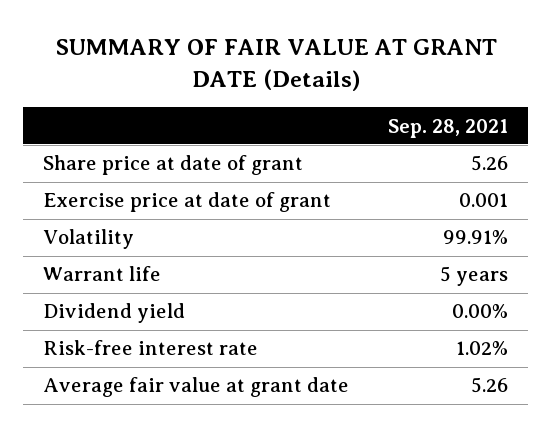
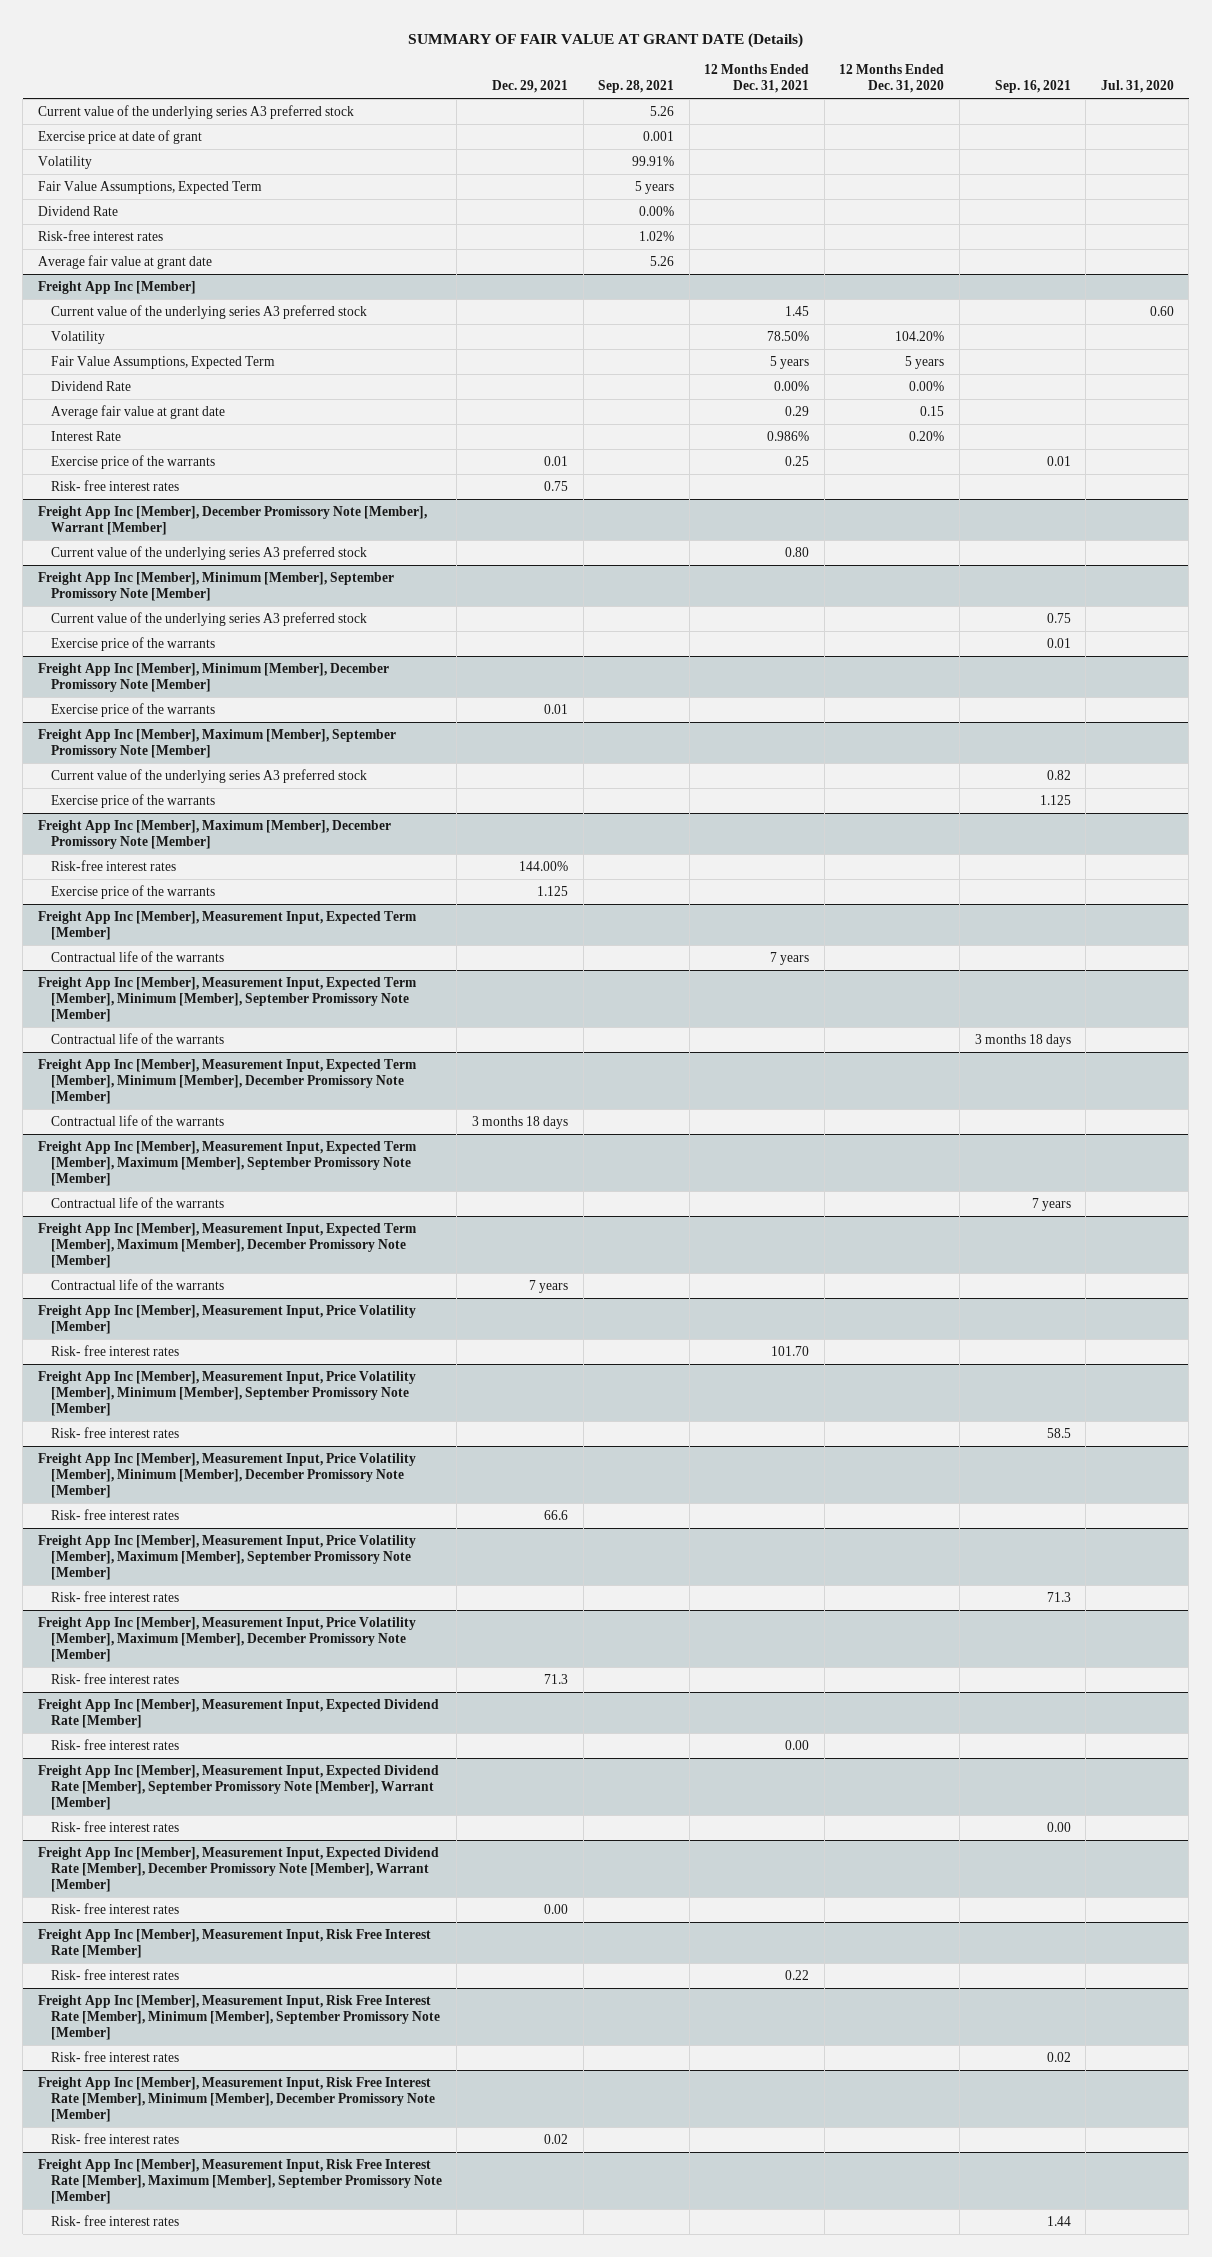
none -> [491,80,568,94] Dec. 29, 2021
none -> [704,63,810,94] 12 Months Ended Dec. 31, 2021
none -> [839,63,945,94] 12 Months Ended Dec. 31, 2020
none -> [994,80,1071,94] Sep. 16, 2021
none -> [1100,80,1174,94] Jul. 31, 2020
[43,155,304,176] Share price at date of grant -> [37,104,354,119] Current value of the underlying series A3 preferred stock
[43,266,162,282] Warrant life -> [37,180,262,194] Fair Value Assumptions, Expected Term
[43,303,186,324] Dividend yield -> [37,205,118,216] Dividend Rate
[43,340,259,356] Risk-free interest rate -> [37,229,163,241] Risk-free interest rates
none -> [37,280,196,294] Freight App Inc [Member]
none -> [50,304,367,319] Current value of the underlying series A3 preferred stock
none -> [50,330,105,344] Volatility
none -> [50,355,275,369] Fair Value Assumptions, Expected Term
none -> [50,380,131,391] Dividend Rate
none -> [50,404,225,419] Average fair value at grant date
none -> [50,430,121,441] Interest Rate
none -> [50,454,215,469] Exercise price of the warrants
none -> [50,479,179,491] Risk- free interest rates
none -> [37,505,427,536] Freight App Inc [Member], December Promissory Note [Member], Warrant [Member]
none -> [50,545,367,560] Current value of the underlying series A3 preferred stock
none -> [37,571,394,602] Freight App Inc [Member], Minimum [Member], September Promissory Note [Member]
none -> [50,611,367,626] Current value of the underlying series A3 preferred stock
none -> [50,636,215,651] Exercise price of the warrants
none -> [37,662,389,693] Freight App Inc [Member], Minimum [Member], December Promissory Note [Member]
none -> [50,702,215,717] Exercise price of the warrants
none -> [37,728,396,759] Freight App Inc [Member], Maximum [Member], September Promissory Note [Member]
none -> [50,768,367,783] Current value of the underlying series A3 preferred stock
none -> [50,793,215,808] Exercise price of the warrants
none -> [37,819,391,850] Freight App Inc [Member], Maximum [Member], December Promissory Note [Member]
none -> [50,859,176,871] Risk-free interest rates
none -> [50,884,215,899] Exercise price of the warrants
none -> [37,910,417,941] Freight App Inc [Member], Measurement Input, Expected Term [Member]
none -> [50,950,224,962] Contractual life of the warrants
none -> [37,976,417,1023] Freight App Inc [Member], Measurement Input, Expected Term [Member], Minimum [Member], September Promissory Note [Member]
none -> [50,1032,224,1044] Contractual life of the warrants
none -> [37,1058,417,1105] Freight App Inc [Member], Measurement Input, Expected Term [Member], Minimum [Member], December Promissory Note [Member]
none -> [50,1114,224,1126] Contractual life of the warrants
none -> [37,1140,417,1187] Freight App Inc [Member], Measurement Input, Expected Term [Member], Maximum [Member], September Promissory Note [Member]
none -> [50,1196,224,1208] Contractual life of the warrants
none -> [37,1222,417,1269] Freight App Inc [Member], Measurement Input, Expected Term [Member], Maximum [Member], December Promissory Note [Member]
none -> [50,1278,224,1290] Contractual life of the warrants
none -> [37,1304,416,1335] Freight App Inc [Member], Measurement Input, Price Volatility [Member]
none -> [50,1344,179,1356] Risk- free interest rates
none -> [37,1370,416,1417] Freight App Inc [Member], Measurement Input, Price Volatility [Member], Minimum [Member], September Promissory Note [Member]
none -> [50,1426,179,1438] Risk- free interest rates
none -> [37,1452,416,1499] Freight App Inc [Member], Measurement Input, Price Volatility [Member], Minimum [Member], December Promissory Note [Member]
none -> [50,1508,179,1520] Risk- free interest rates
none -> [37,1534,416,1581] Freight App Inc [Member], Measurement Input, Price Volatility [Member], Maximum [Member], September Promissory Note [Member]
none -> [50,1590,179,1602] Risk- free interest rates
none -> [37,1616,416,1663] Freight App Inc [Member], Measurement Input, Price Volatility [Member], Maximum [Member], December Promissory Note [Member]
none -> [50,1672,179,1684] Risk- free interest rates
none -> [37,1698,439,1729] Freight App Inc [Member], Measurement Input, Expected Dividend Rate [Member]
none -> [50,1738,179,1750] Risk- free interest rates
none -> [37,1764,439,1811] Freight App Inc [Member], Measurement Input, Expected Dividend Rate [Member], September Promissory Note [Member], Warrant [Member]
none -> [50,1820,179,1832] Risk- free interest rates
none -> [37,1846,439,1893] Freight App Inc [Member], Measurement Input, Expected Dividend Rate [Member], December Promissory Note [Member], Warrant [Member]
none -> [50,1902,179,1914] Risk- free interest rates
none -> [37,1928,431,1959] Freight App Inc [Member], Measurement Input, Risk Free Interest Rate [Member]
none -> [50,1968,179,1980] Risk- free interest rates
none -> [37,1994,440,2041] Freight App Inc [Member], Measurement Input, Risk Free Interest Rate [Member], Minimum [Member], September Promissory Note [Member]
none -> [50,2050,179,2062] Risk- free interest rates
none -> [37,2076,435,2123] Freight App Inc [Member], Measurement Input, Risk Free Interest Rate [Member], Minimum [Member], December Promissory Note [Member]
none -> [50,2132,179,2144] Risk- free interest rates
none -> [37,2158,442,2205] Freight App Inc [Member], Measurement Input, Risk Free Interest Rate [Member], Maximum [Member], September Promissory Note [Member]
none -> [50,2214,179,2226] Risk- free interest rates

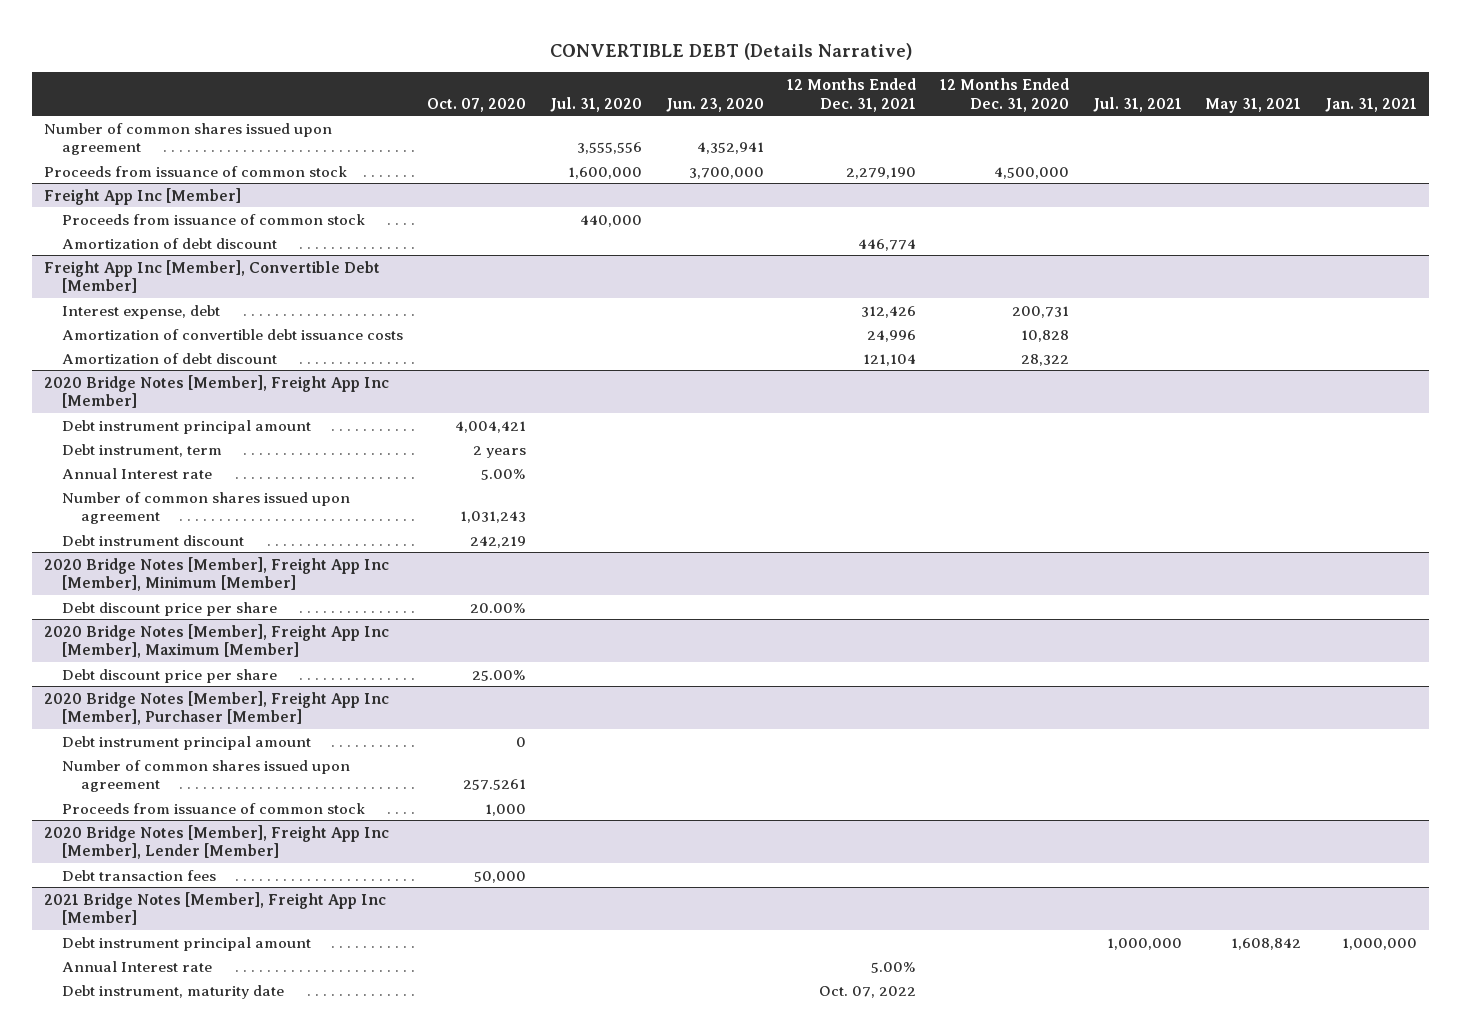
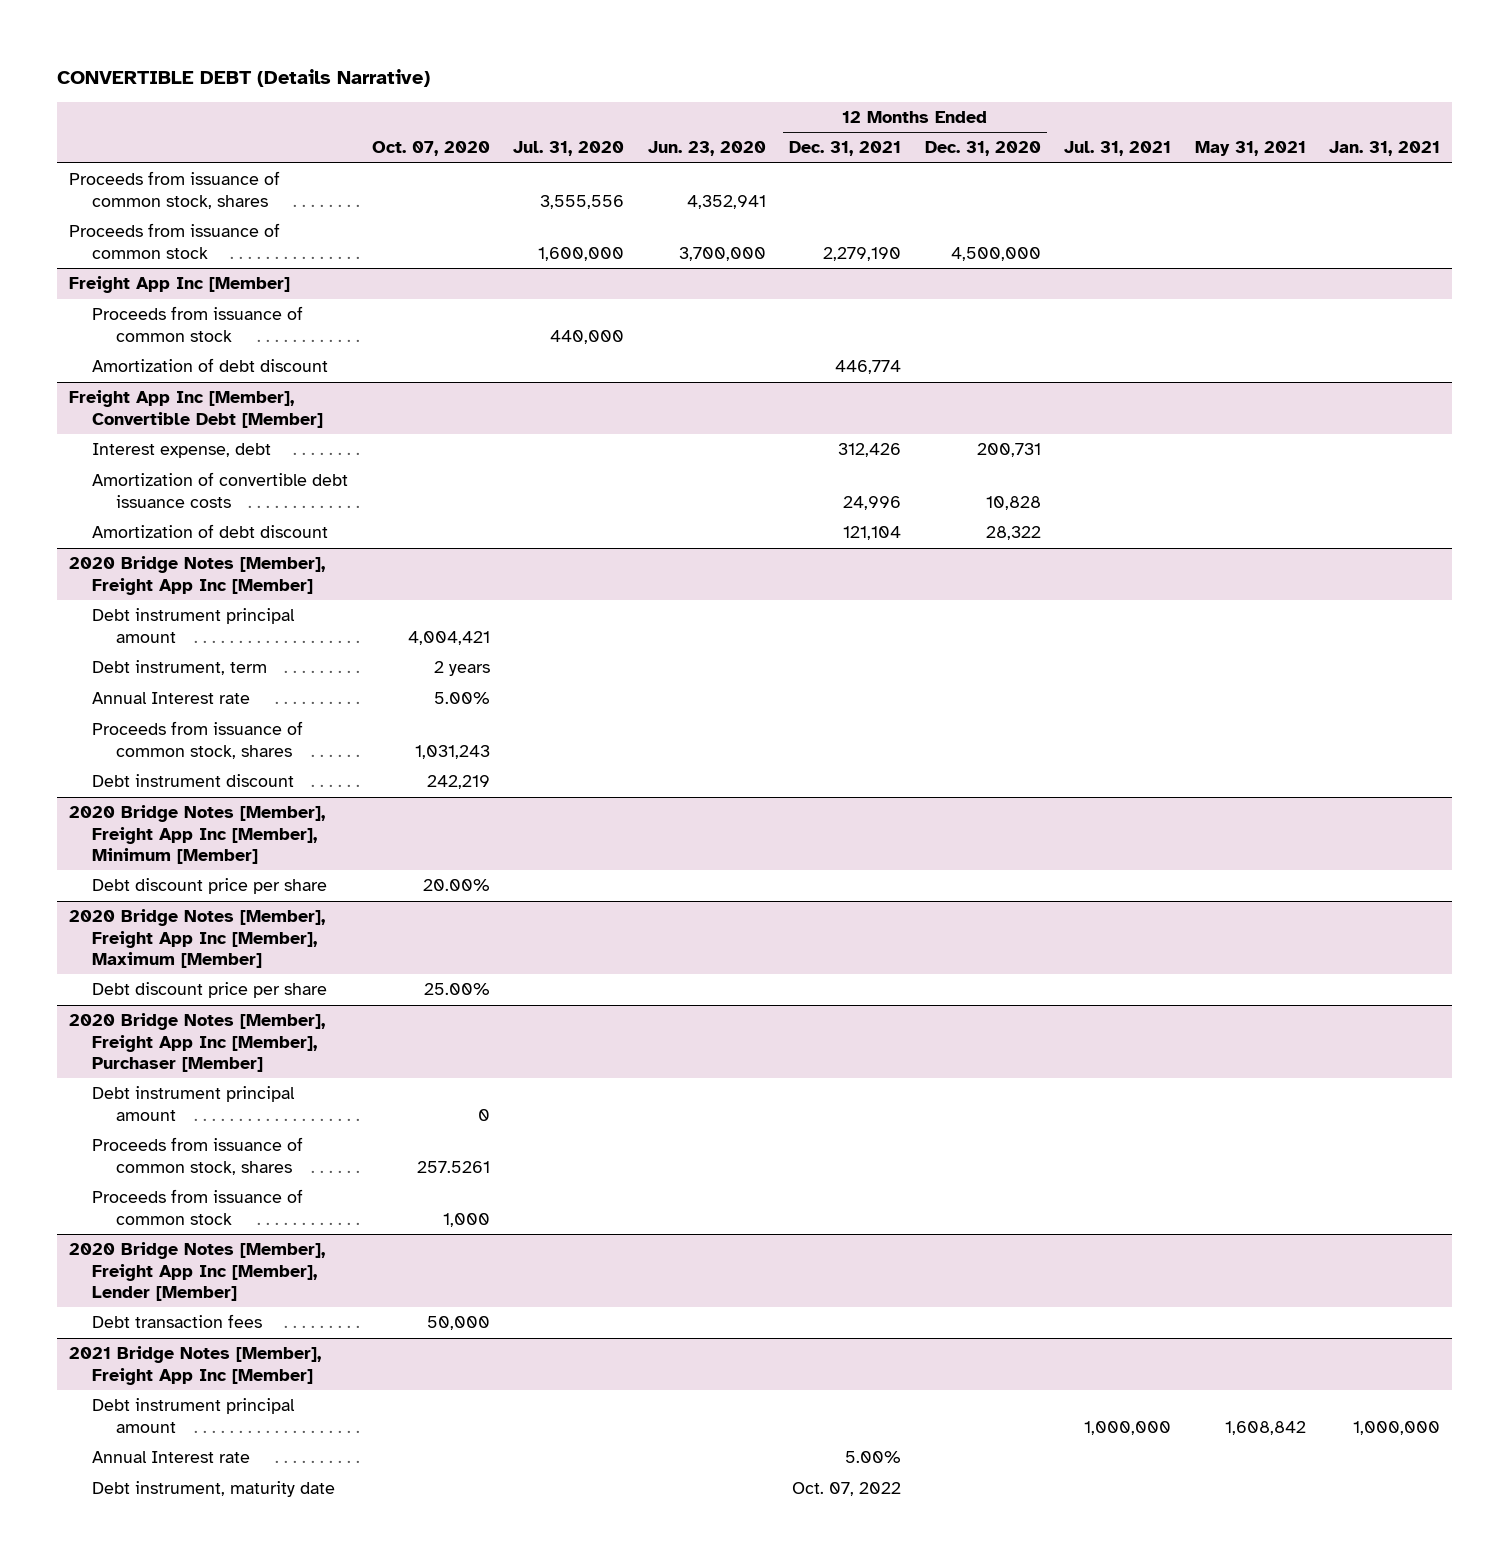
[44,122,333,156] Number of common shares issued upon agreement -> [68,171,280,209] Proceeds from issuance of common stock, shares
[62,491,351,525] Number of common shares issued upon agreement -> [92,721,304,759] Proceeds from issuance of common stock, shares
[62,759,351,793] Number of common shares issued upon agreement -> [92,1137,304,1175] Proceeds from issuance of common stock, shares

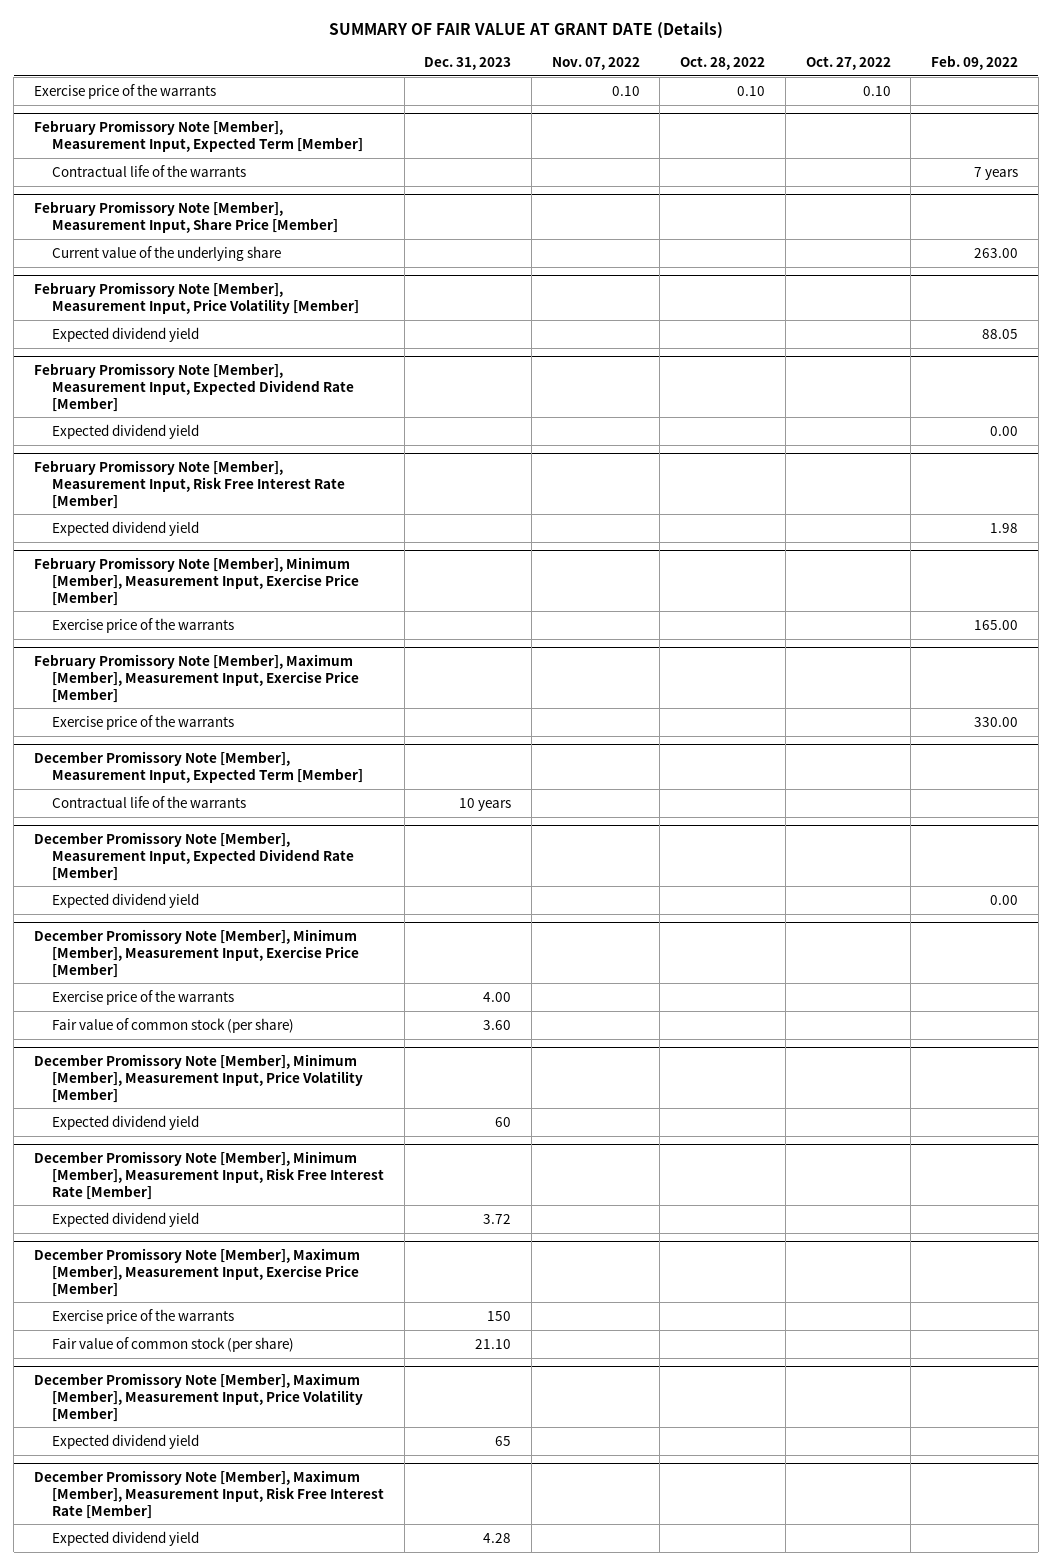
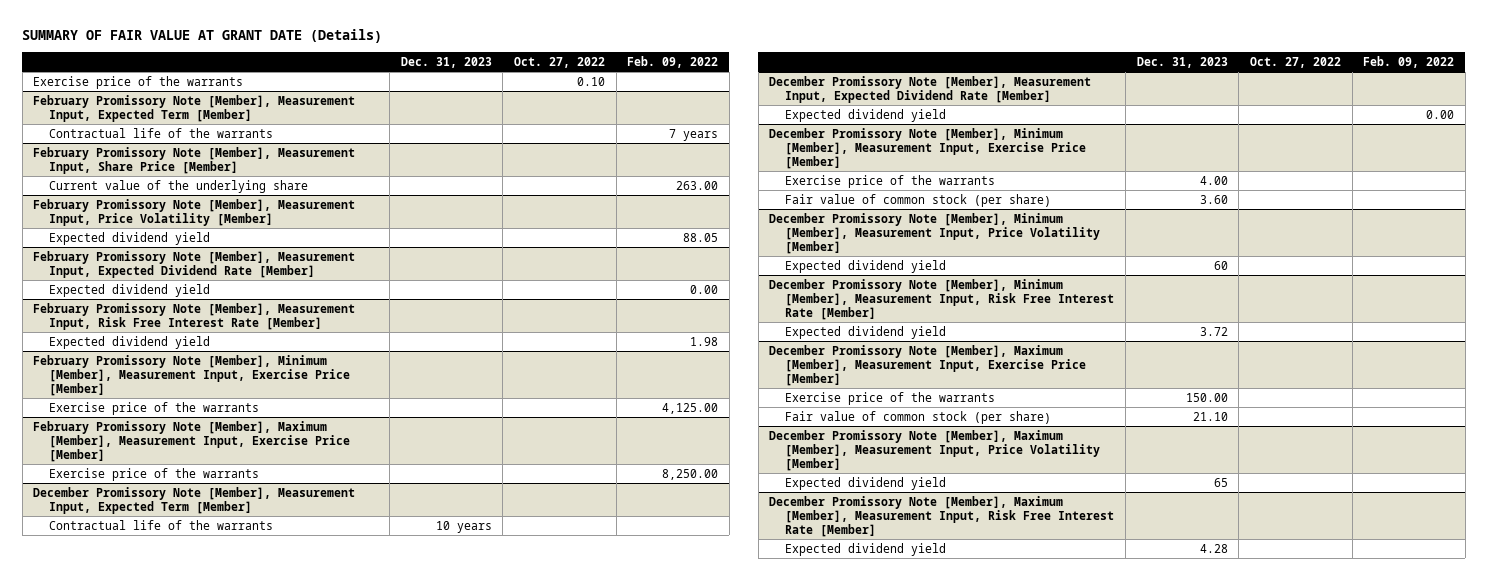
[551,57,640,71] Nov. 07, 2022 -> none
[680,56,766,71] Oct. 28, 2022 -> none
[973,619,1018,630] 165.00 -> [662,402,719,414] 4,125.00
[973,716,1018,727] 330.00 -> [662,468,719,480] 8,250.00
[487,1310,512,1321] 150 -> [1185,392,1228,402] 150.00

